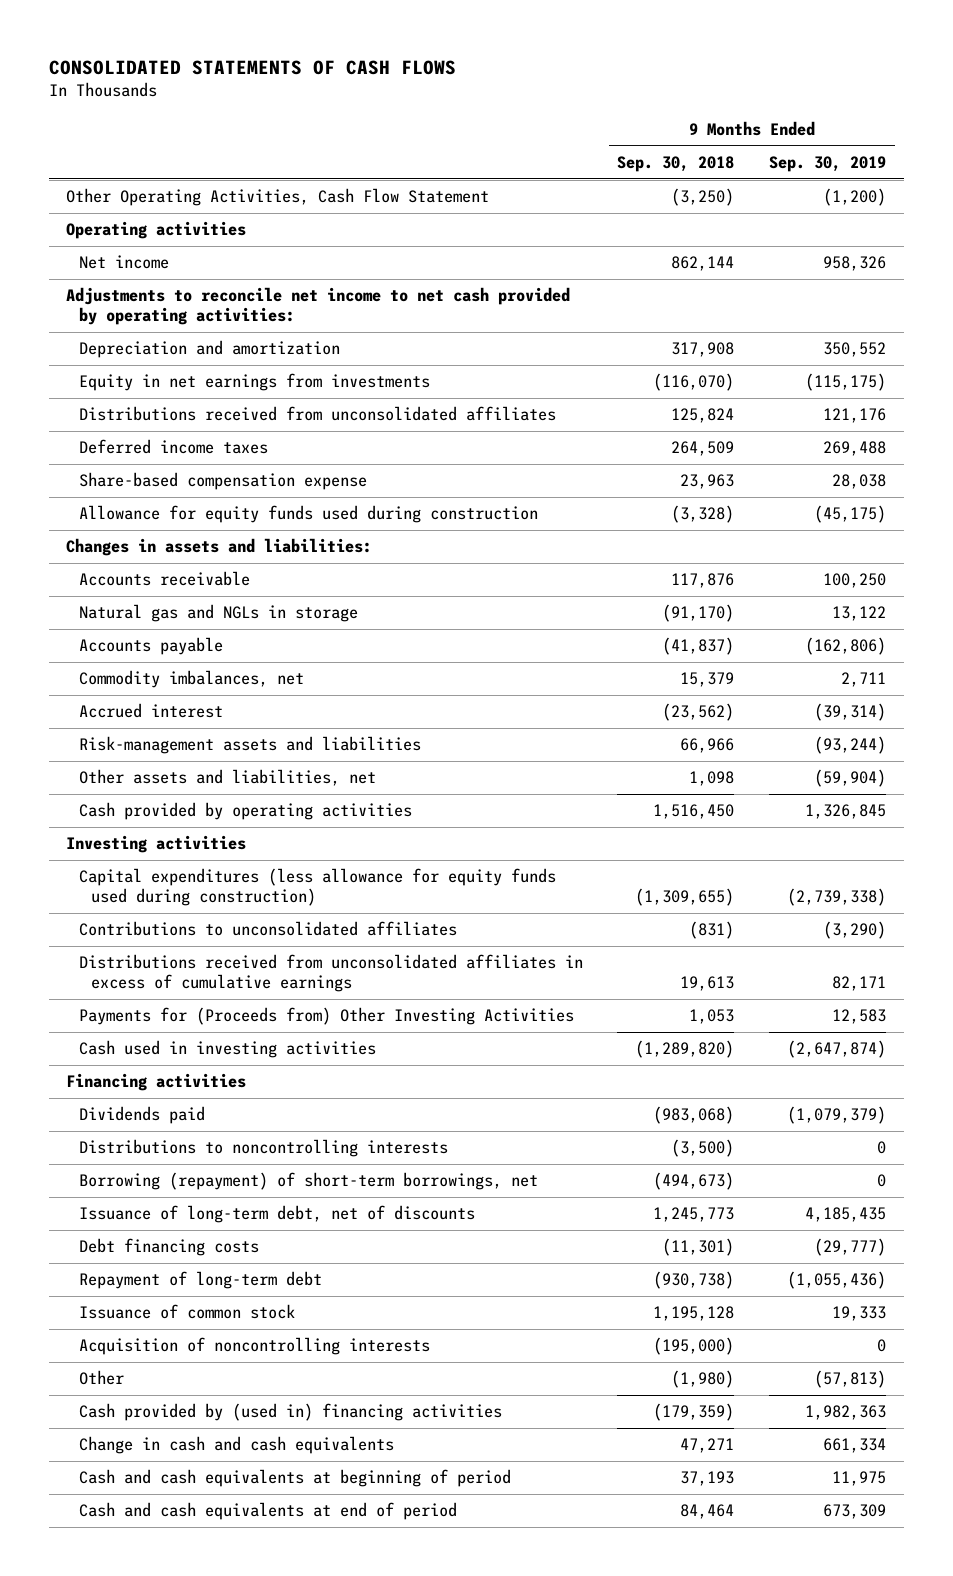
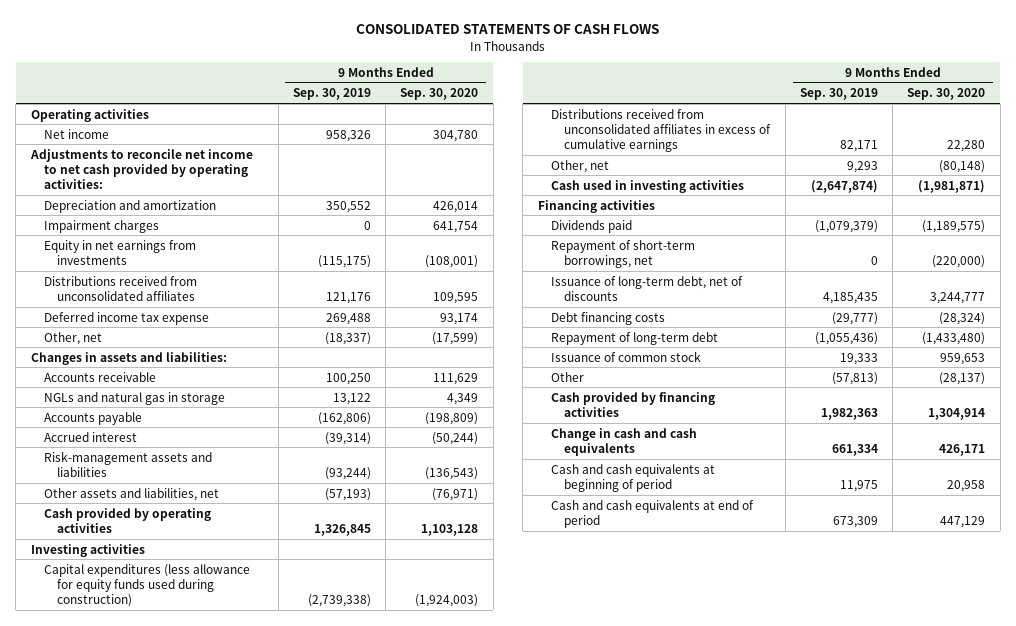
[617,155,735,172] Sep. 30, 2018 -> none
none -> [400,88,479,101] Sep. 30, 2020
[66,188,490,207] Other Operating Activities, Cash Flow Statement -> none
none -> [43,219,159,233] Impairment charges
[78,472,367,491] Share-based compensation expense -> none
[78,505,538,524] Allowance for equity funds used during construction -> none
[78,439,268,455] Deferred income taxes -> [43,311,209,325] Deferred income tax expense
none -> [43,331,102,345] Other, net
[78,604,358,623] Natural gas and NGLs in storage -> [43,391,225,405] NGLs and natural gas in storage
[78,670,304,689] Commodity imbalances, net -> none
[814,769,887,788] (59,904) -> [324,487,371,501] (57,193)
[78,921,457,937] Contributions to unconsolidated affiliates -> none
[78,1007,574,1026] Payments for (Proceeds from) Other Investing Activities -> none
none -> [551,159,610,173] Other, net
[78,1139,448,1158] Distributions to noncontrolling interests -> none
[78,1172,538,1191] Borrowing (repayment) of short-term borrowings, net -> [551,239,696,268] Repayment of short-term borrowings, net
[78,1337,430,1356] Acquisition of noncontrolling interests -> none
[78,1403,502,1422] Cash provided by (used in) financing activities -> [551,391,716,417] Cash provided by financing activities

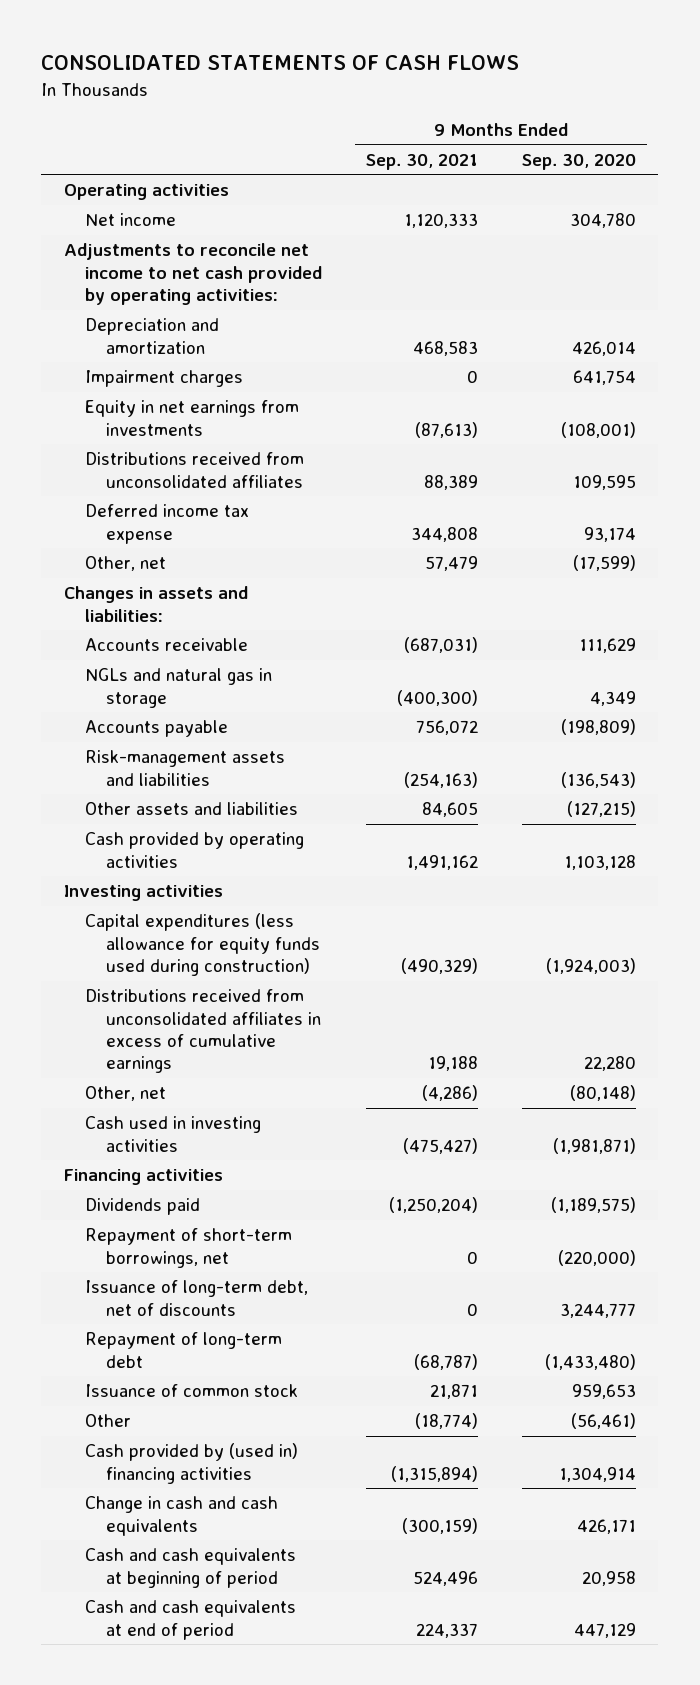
[292,88,371,101] Sep. 30, 2019 -> none
none -> [366,153,479,170] Sep. 30, 2021
[43,431,137,442] Accrued interest -> none
[43,487,219,501] Other assets and liabilities, net -> [84,802,298,816] Other assets and liabilities
[432,487,479,501] (76,971) -> [567,801,637,818] (127,215)
[551,311,666,325] Debt financing costs -> none
[939,371,986,385] (28,137) -> [571,1413,637,1430] (56,461)
[551,391,716,417] Cash provided by financing activities -> [84,1443,298,1484] Cash provided by (used in) financing activities

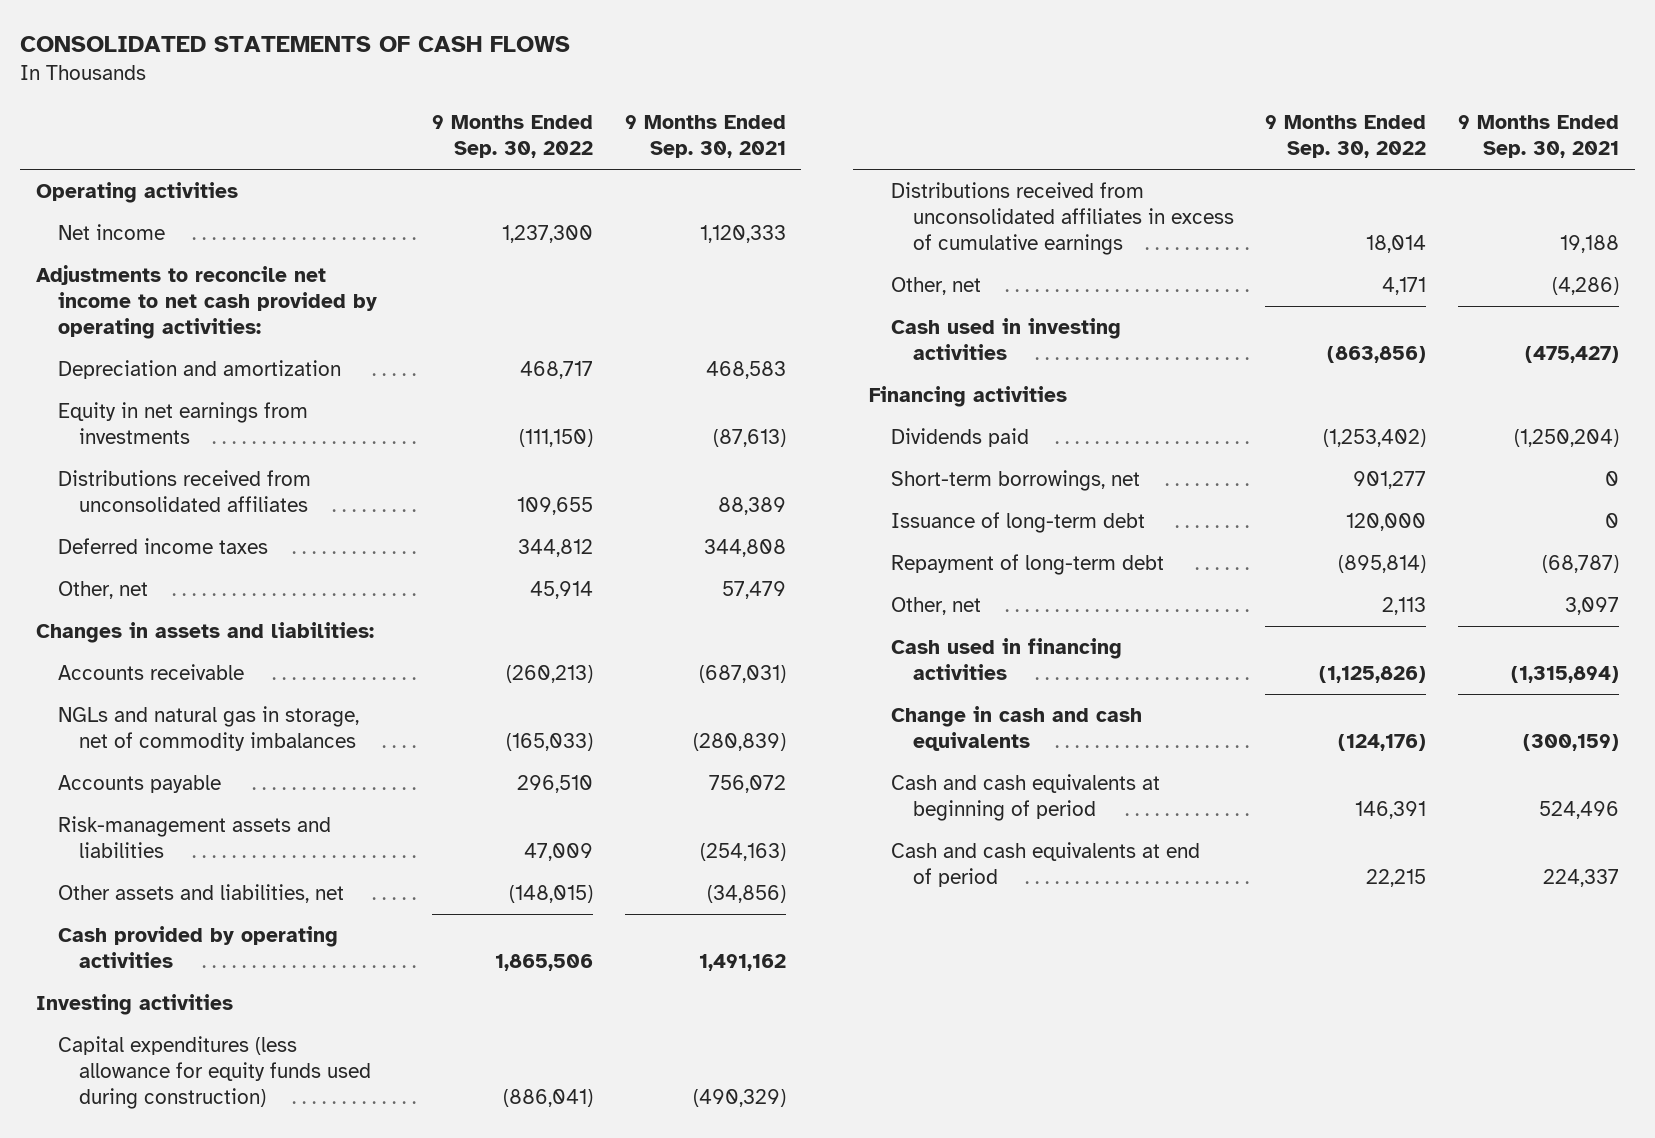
[522,153,637,170] Sep. 30, 2020 -> none
none -> [431,115,593,159] 9 Months Ended Sep. 30, 2022
[84,370,243,388] Impairment charges -> none
[84,504,249,544] Deferred income tax expense -> [57,538,268,555] Deferred income taxes
[84,668,272,708] NGLs and natural gas in storage -> [57,706,359,751] NGLs and natural gas in storage, net of commodity imbalances
[397,689,479,706] (400,300) -> [692,732,786,751] (280,839)
[84,802,298,816] Other assets and liabilities -> [57,884,344,904] Other assets and liabilities, net
[422,802,479,818] 84,605 -> [706,885,786,904] (34,856)
[84,1228,292,1268] Repayment of short-term borrowings, net -> [890,470,1140,492] Short-term borrowings, net
[84,1280,308,1316] Issuance of long-term debt, net of discounts -> [890,512,1145,534] Issuance of long-term debt
[84,1384,298,1398] Issuance of common stock -> none
[84,1414,131,1428] Other -> [890,597,981,616] Other, net
[415,1413,479,1430] (18,774) -> [1564,597,1619,616] 3,097
[84,1443,298,1484] Cash provided by (used in) financing activities -> [890,638,1122,680] Cash used in financing activities

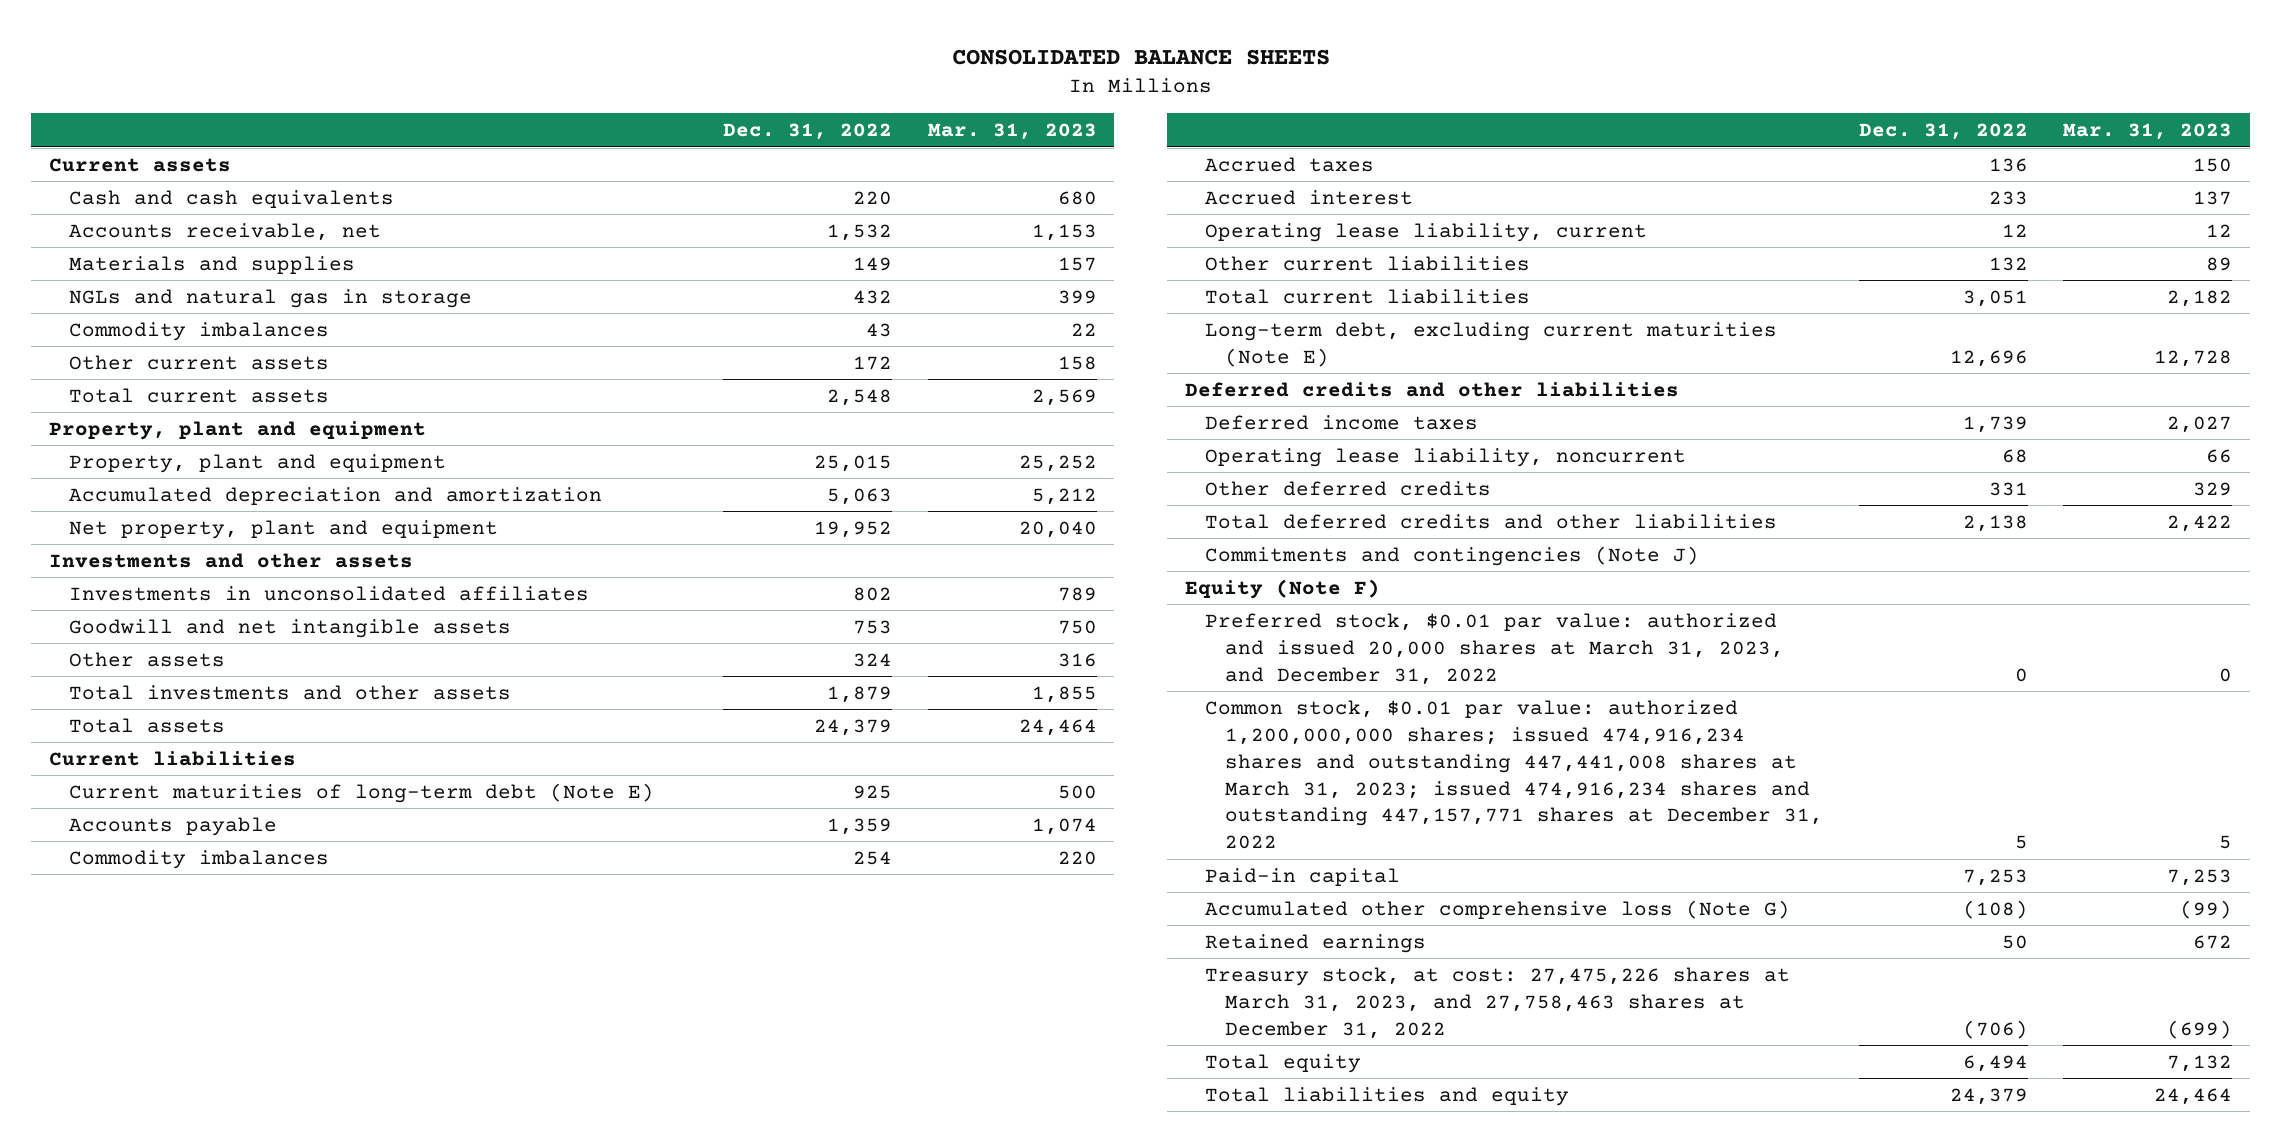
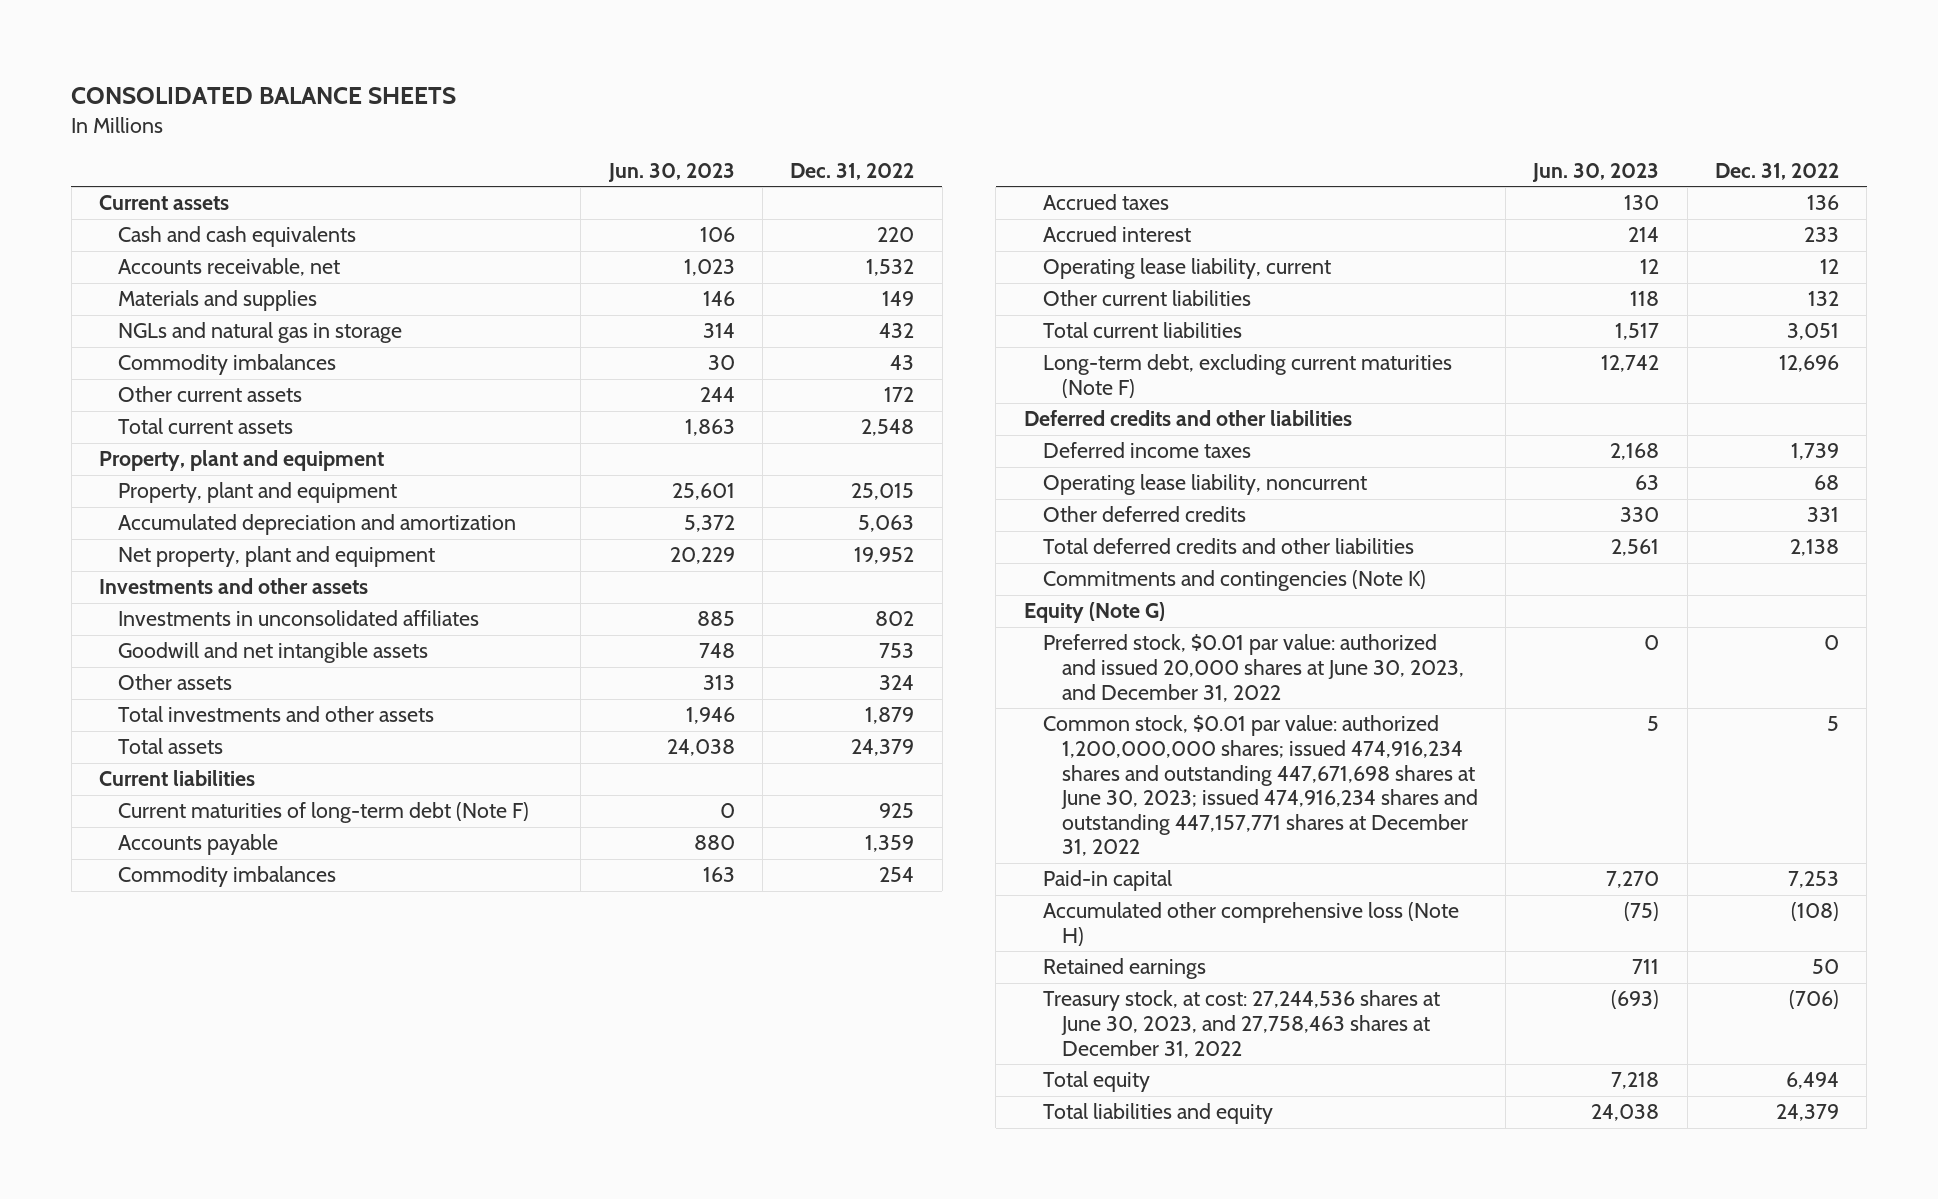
[927,123,1097,141] Mar. 31, 2023 -> none
none -> [607,163,735,183] Jun. 30, 2023
[69,782,655,803] Current maturities of long-term debt (Note E) -> [118,802,530,824] Current maturities of long-term debt (Note F)
[1204,321,1777,367] Long-term debt, excluding current maturities (Note E) -> [1042,354,1452,398] Long-term debt, excluding current maturities (Note F)
[1204,545,1699,566] Commitments and contingencies (Note J) -> [1042,570,1426,592] Commitments and contingencies (Note K)
[1184,578,1380,599] Equity (Note F) -> [1023,602,1165,624] Equity (Note G)
[1204,612,1785,685] Preferred stock, $0.01 par value: authorized and issued 20,000 shares at March 31, 2023, and December 31, 2022 -> [1042,634,1464,702] Preferred stock, $0.01 par value: authorized and issued 20,000 shares at June 30, 2023, and December 31, 2022
[1204,699,1824,850] Common stock, $0.01 par value: authorized 1,200,000,000 shares; issued 474,916,234 shares and outstanding 447,441,008 shares at March 31, 2023; issued 474,916,234 shares and outstanding 447,157,771 shares at December 31, 2022 -> [1042,715,1478,857] Common stock, $0.01 par value: authorized 1,200,000,000 shares; issued 474,916,234 shares and outstanding 447,671,698 shares at June 30, 2023; issued 474,916,234 shares and outstanding 447,157,771 shares at December 31, 2022
[1204,899,1790,919] Accumulated other comprehensive loss (Note G) -> [1042,902,1459,946] Accumulated other comprehensive loss (Note H)
[1204,966,1790,1039] Treasury stock, at cost: 27,475,226 shares at March 31, 2023, and 27,758,463 shares at December 31, 2022 -> [1042,990,1440,1058] Treasury stock, at cost: 27,244,536 shares at June 30, 2023, and 27,758,463 shares at December 31, 2022

